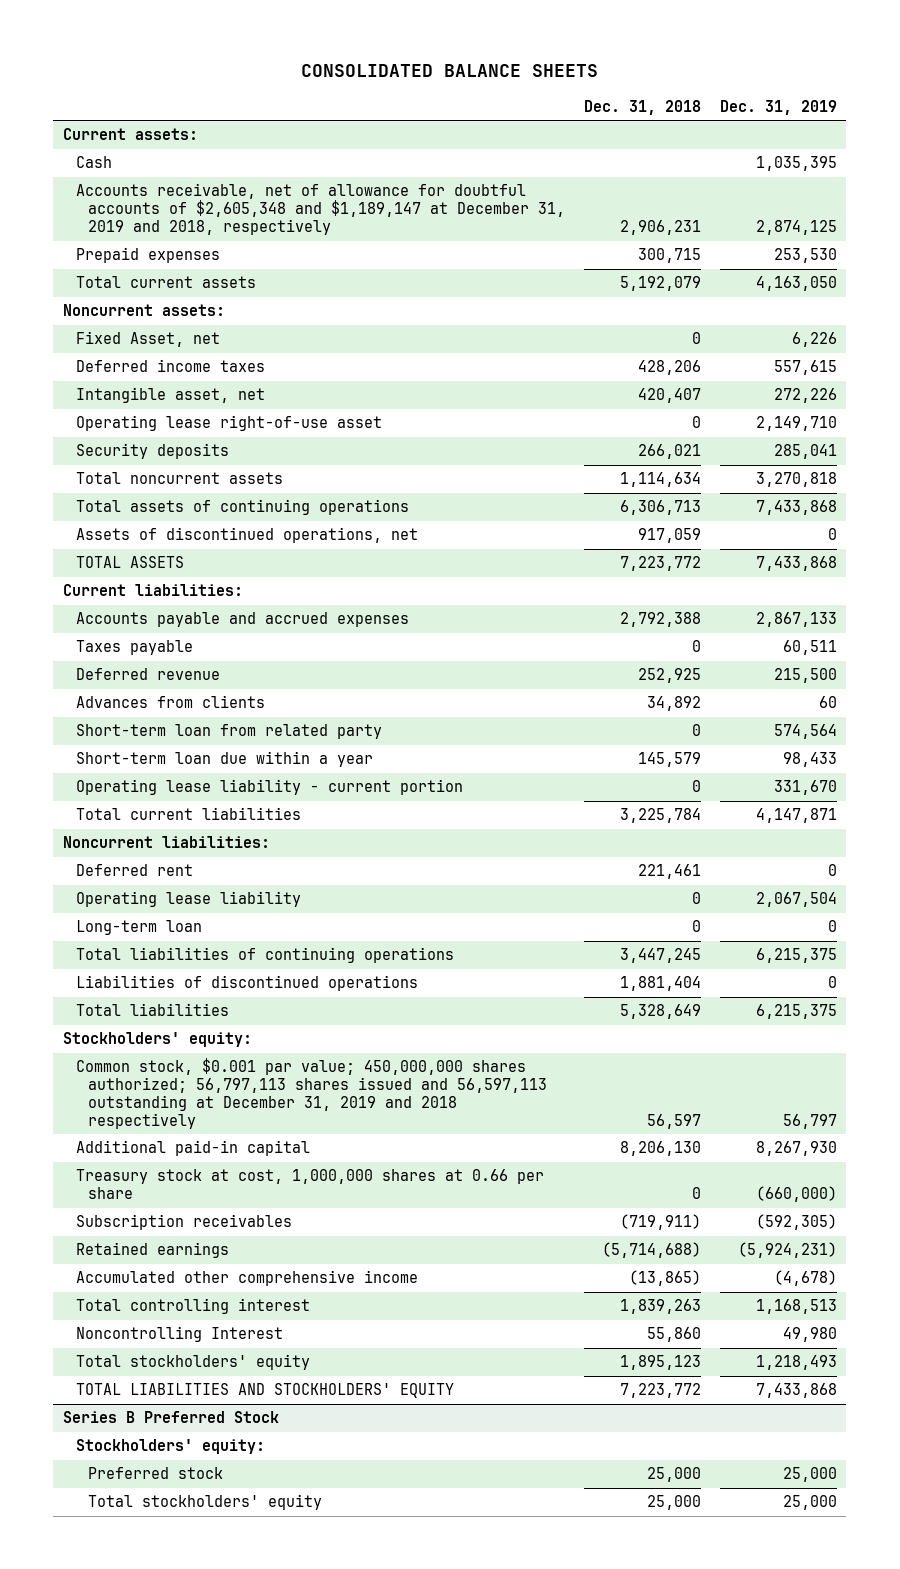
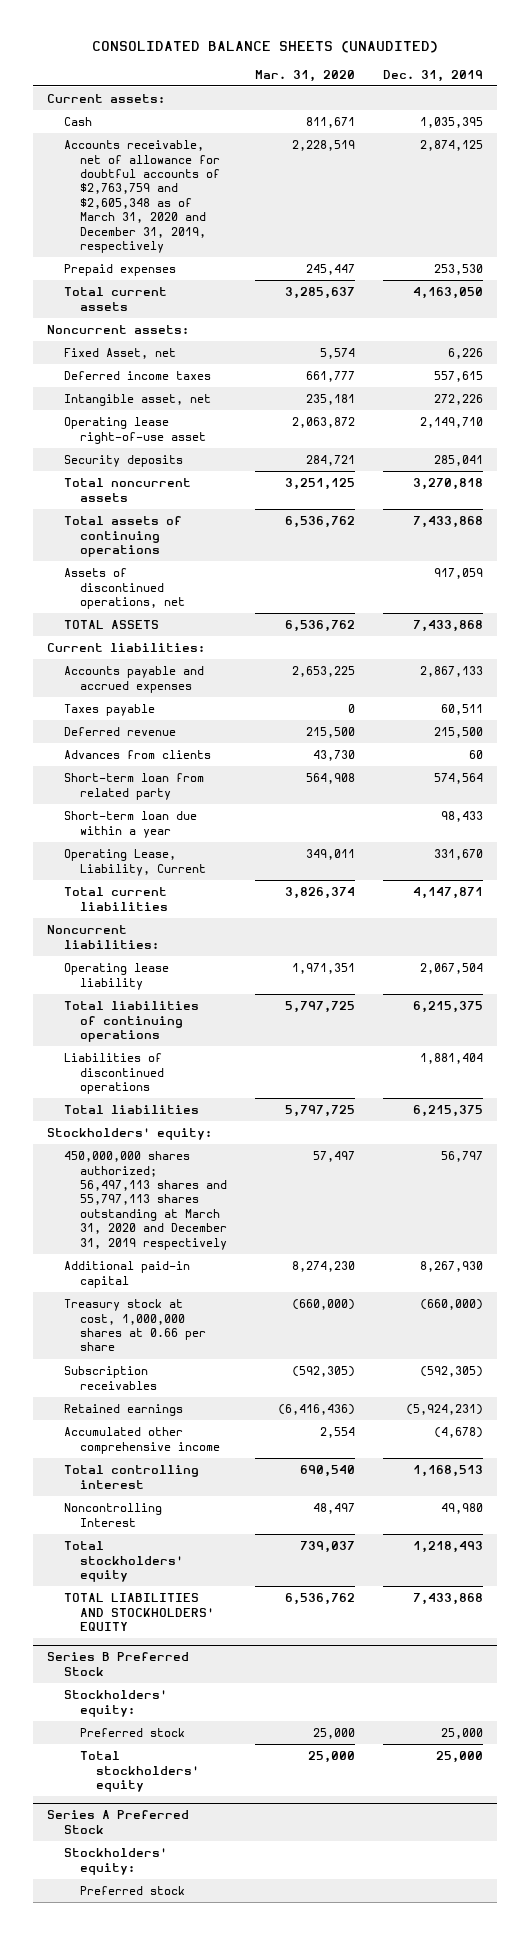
[300,63,598,77] CONSOLIDATED BALANCE SHEETS -> [92,41,439,54] CONSOLIDATED BALANCE SHEETS (UNAUDITED)
[584,99,702,115] Dec. 31, 2018 -> none
none -> [255,69,356,82] Mar. 31, 2020
[75,183,566,236] Accounts receivable, net of allowance for doubtful accounts of $2,605,348 and $1,189,147 at December 31, 2019 and 2018, respectively -> [63,140,220,254] Accounts receivable, net of allowance for doubtful accounts of $2,763,759 and $2,605,348 as of March 31, 2020 and December 31, 2019, respectively
[827,528,837,541] 0 -> [434,568,484,580] 917,059
[75,779,463,796] Operating lease liability - current portion -> [63,849,206,876] Operating Lease, Liability, Current
[75,864,193,877] Deferred rent -> none
[75,920,202,936] Long-term loan -> none
[827,976,837,989] 0 -> [420,1053,484,1065] 1,881,404
[75,1058,548,1130] Common stock, $0.001 par value; 450,000,000 shares authorized; 56,797,113 shares issued and 56,597,113 outstanding at December 31, 2019 and 2018 respectively -> [63,1151,227,1250] 450,000,000 shares authorized; 56,497,113 shares and 55,797,113 shares outstanding at March 31, 2020 and December 31, 2019 respectively
none -> [47,1810,190,1834] Series A Preferred Stock
none -> [63,1848,167,1875] Stockholders' equity:
none -> [79,1886,185,1896] Preferred stock

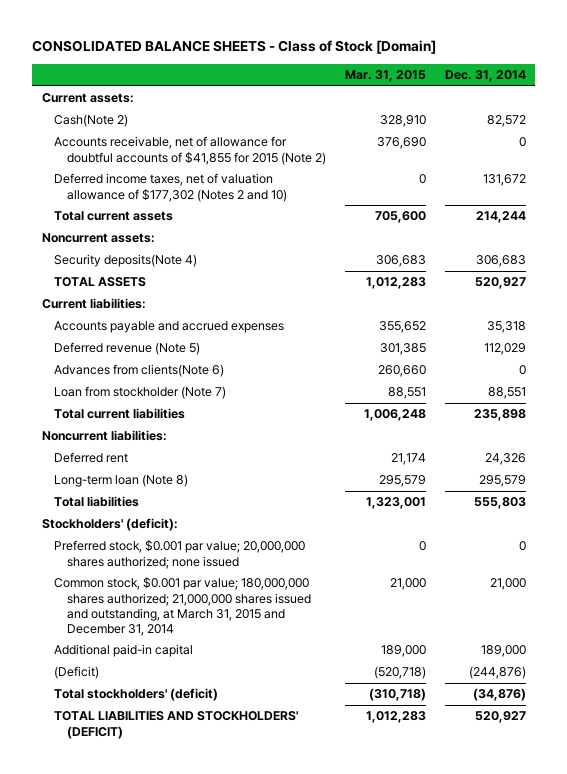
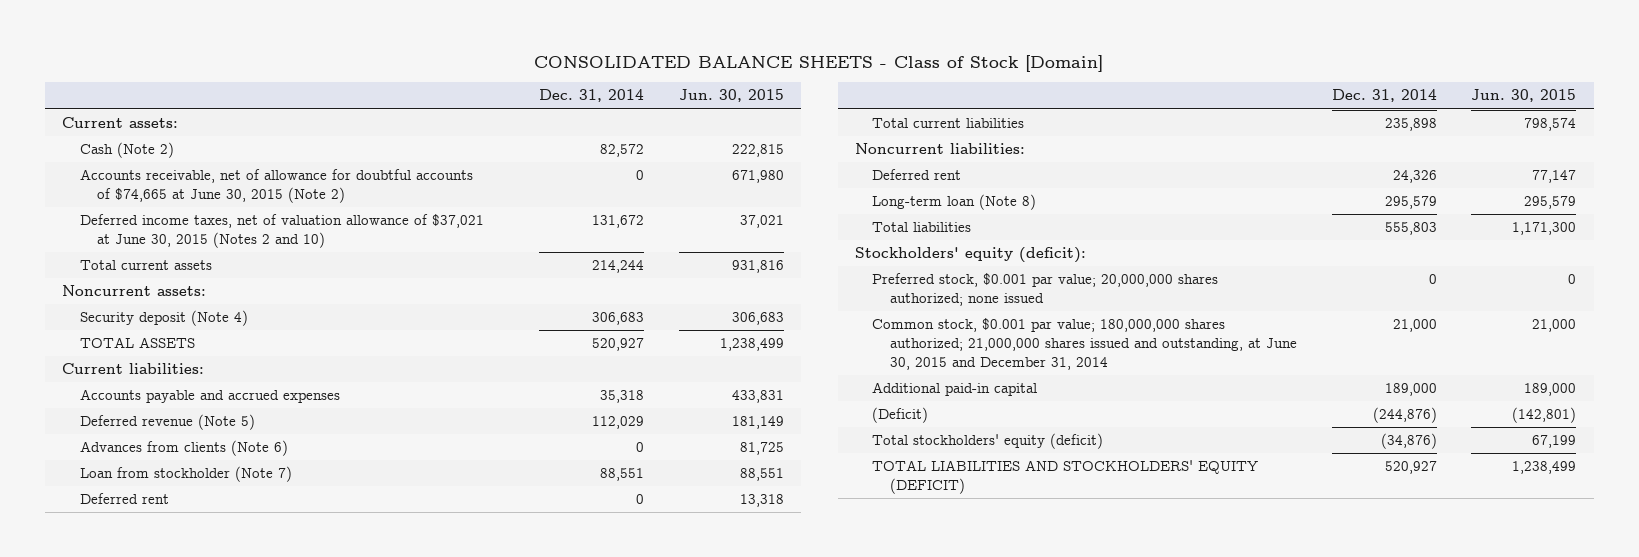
[344,69,426,82] Mar. 31, 2015 -> none
none -> [678,89,784,103] Jun. 30, 2015
[54,114,129,128] Cash(Note 2) -> [79,142,174,159] Cash (Note 2)
[54,136,327,165] Accounts receivable, net of allowance for doubtful accounts of $41,855 for 2015 (Note 2) -> [79,169,473,203] Accounts receivable, net of allowance for doubtful accounts of $74,665 at June 30, 2015 (Note 2)
[54,173,288,202] Deferred income taxes, net of valuation allowance of $177,302 (Notes 2 and 10) -> [79,214,484,248] Deferred income taxes, net of valuation allowance of $37,021 at June 30, 2015 (Notes 2 and 10)
[54,254,198,268] Security deposits(Note 4) -> [79,310,248,327] Security deposit (Note 4)
[54,364,225,378] Advances from clients(Note 6) -> [79,440,288,457] Advances from clients (Note 6)
none -> [79,493,169,505] Deferred rent
[41,518,178,532] Stockholders' (deficit): -> [854,247,1086,264] Stockholders' equity (deficit):
[54,577,312,636] Common stock, $0.001 par value; 180,000,000 shares authorized; 21,000,000 shares issued and outstanding, at March 31, 2015 and December 31, 2014 -> [872,318,1297,370] Common stock, $0.001 par value; 180,000,000 shares authorized; 21,000,000 shares issued and outstanding, at June 30, 2015 and December 31, 2014
[54,688,219,702] Total stockholders' (deficit) -> [872,433,1104,450] Total stockholders' equity (deficit)
[54,711,299,739] TOTAL LIABILITIES AND STOCKHOLDERS' (DEFICIT) -> [872,460,1259,494] TOTAL LIABILITIES AND STOCKHOLDERS' EQUITY (DEFICIT)

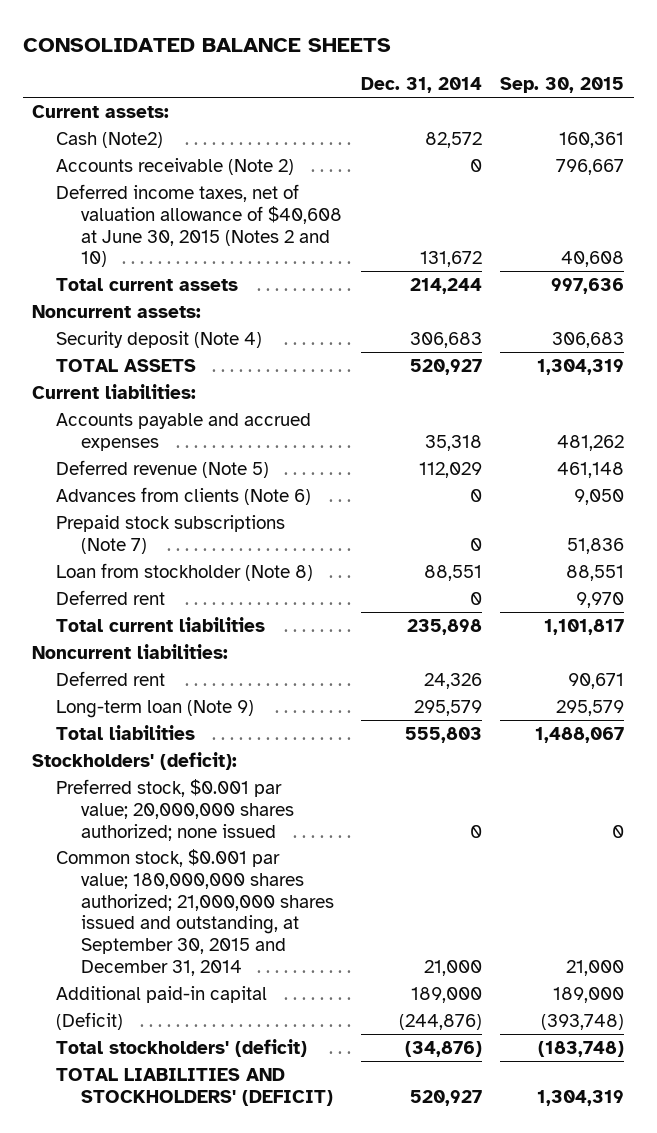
[534,54,1104,72] CONSOLIDATED BALANCE SHEETS - Class of Stock [Domain] -> [22,37,391,52] CONSOLIDATED BALANCE SHEETS
[678,89,784,103] Jun. 30, 2015 -> none
none -> [500,77,625,94] Sep. 30, 2015
[79,142,174,159] Cash (Note 2) -> [56,131,164,148] Cash (Note2)
[79,169,473,203] Accounts receivable, net of allowance for doubtful accounts of $74,665 at June 30, 2015 (Note 2) -> [56,157,295,175] Accounts receivable (Note 2)
[79,214,484,248] Deferred income taxes, net of valuation allowance of $37,021 at June 30, 2015 (Notes 2 and 10) -> [56,183,342,268] Deferred income taxes, net of valuation allowance of $40,608 at June 30, 2015 (Notes 2 and 10)
none -> [56,514,286,554] Prepaid stock subscriptions (Note 7)
[79,466,292,483] Loan from stockholder (Note 7) -> [56,562,314,581] Loan from stockholder (Note 8)
[872,194,1037,211] Long-term loan (Note 8) -> [56,699,255,718] Long-term loan (Note 9)
[854,247,1086,264] Stockholders' equity (deficit): -> [32,751,238,770] Stockholders' (deficit):
[872,318,1297,370] Common stock, $0.001 par value; 180,000,000 shares authorized; 21,000,000 shares issued and outstanding, at June 30, 2015 and December 31, 2014 -> [56,848,334,977] Common stock, $0.001 par value; 180,000,000 shares authorized; 21,000,000 shares issued and outstanding, at September 30, 2015 and December 31, 2014
[872,433,1104,450] Total stockholders' equity (deficit) -> [56,1038,308,1057] Total stockholders' (deficit)
[872,460,1259,494] TOTAL LIABILITIES AND STOCKHOLDERS' EQUITY (DEFICIT) -> [56,1067,333,1106] TOTAL LIABILITIES AND STOCKHOLDERS' (DEFICIT)

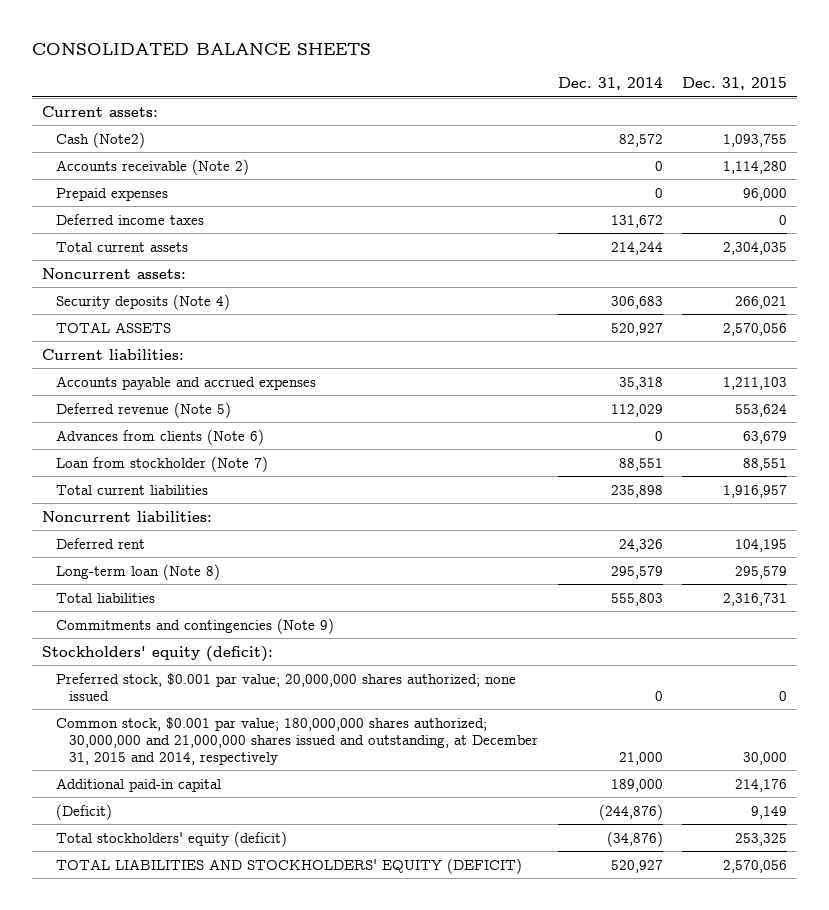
[500,77,625,94] Sep. 30, 2015 -> none
none -> [682,77,788,91] Dec. 31, 2015
none -> [55,187,168,201] Prepaid expenses
[56,183,342,268] Deferred income taxes, net of valuation allowance of $40,608 at June 30, 2015 (Notes 2 and 10) -> [55,213,204,225] Deferred income taxes
[56,330,263,348] Security deposit (Note 4) -> [55,293,230,310] Security deposits (Note 4)
[56,514,286,554] Prepaid stock subscriptions (Note 7) -> none
[56,589,166,605] Deferred rent -> none
[56,562,314,581] Loan from stockholder (Note 8) -> [55,455,268,472] Loan from stockholder (Note 7)
[56,699,255,718] Long-term loan (Note 9) -> [55,563,220,580] Long-term loan (Note 8)
none -> [55,617,334,634] Commitments and contingencies (Note 9)
[32,751,238,770] Stockholders' (deficit): -> [41,645,273,662] Stockholders' equity (deficit):
[56,848,334,977] Common stock, $0.001 par value; 180,000,000 shares authorized; 21,000,000 shares issued and outstanding, at September 30, 2015 and December 31, 2014 -> [55,716,539,766] Common stock, $0.001 par value; 180,000,000 shares authorized; 30,000,000 and 21,000,000 shares issued and outstanding, at December 31, 2015 and 2014, respectively
[56,1038,308,1057] Total stockholders' (deficit) -> [55,830,287,847] Total stockholders' equity (deficit)
[56,1067,333,1106] TOTAL LIABILITIES AND STOCKHOLDERS' (DEFICIT) -> [55,857,522,874] TOTAL LIABILITIES AND STOCKHOLDERS' EQUITY (DEFICIT)

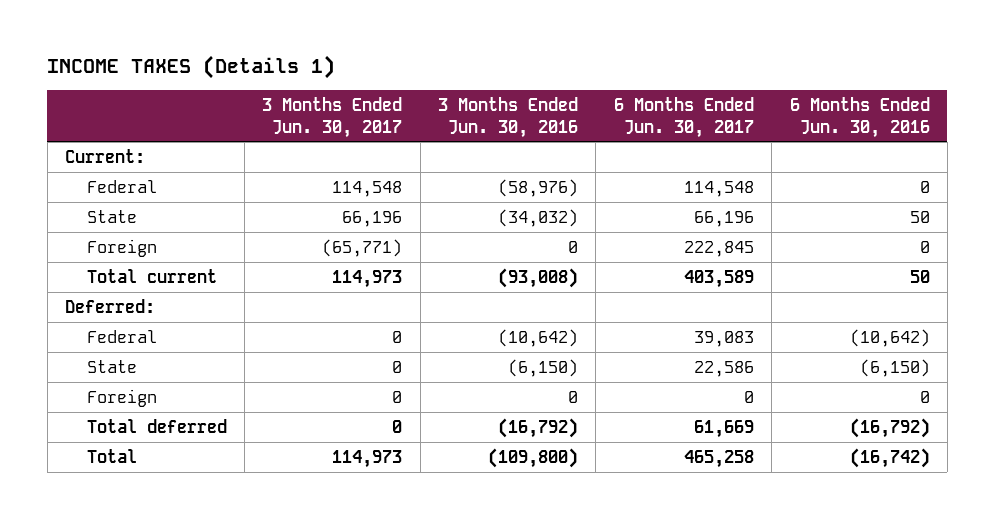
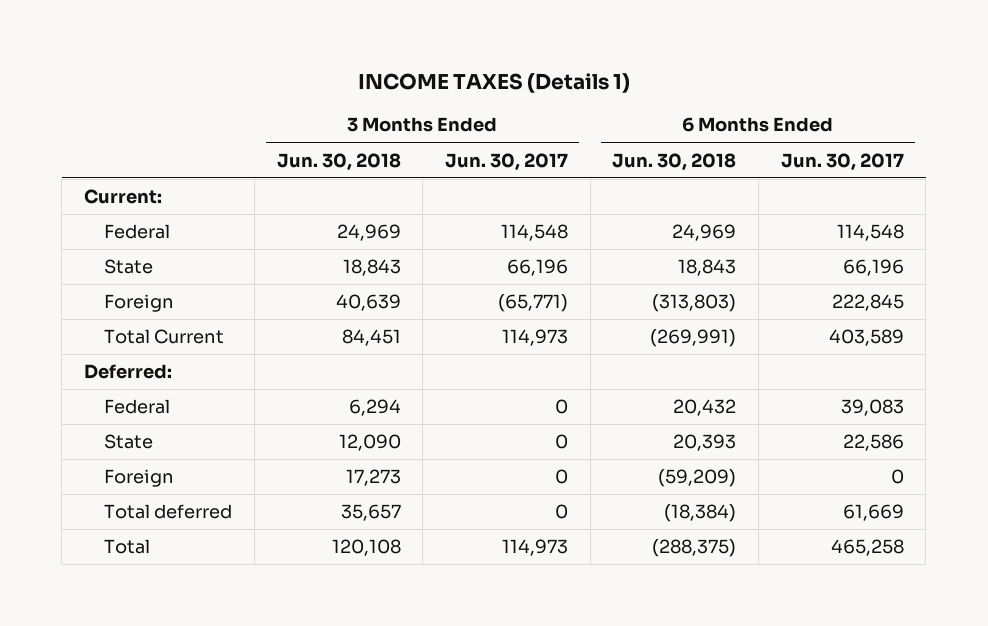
[438,96,579,138] 3 Months Ended Jun. 30, 2016 -> none
[789,96,930,138] 6 Months Ended Jun. 30, 2016 -> none
none -> [276,152,401,171] Jun. 30, 2018
none -> [612,152,737,171] Jun. 30, 2018
[86,268,217,283] Total current -> [104,329,225,345] Total Current

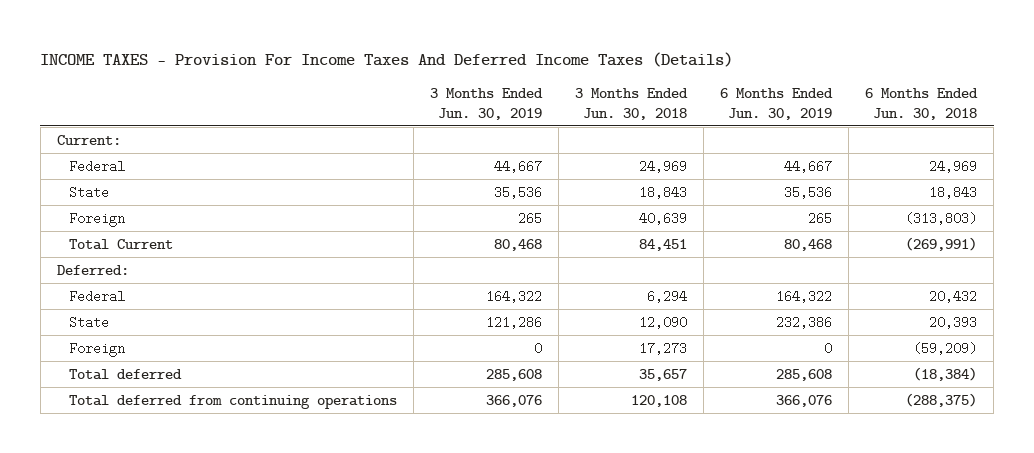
[357,73,630,94] INCOME TAXES (Details 1) -> [40,51,734,67] INCOME TAXES - Provision For Income Taxes And Deferred Income Taxes (Details)
[444,152,568,171] Jun. 30, 2017 -> none
[780,152,904,171] Jun. 30, 2017 -> none
none -> [430,88,544,120] 3 Months Ended Jun. 30, 2019
none -> [720,88,834,120] 6 Months Ended Jun. 30, 2019
[104,539,151,555] Total -> [68,394,397,409] Total deferred from continuing operations

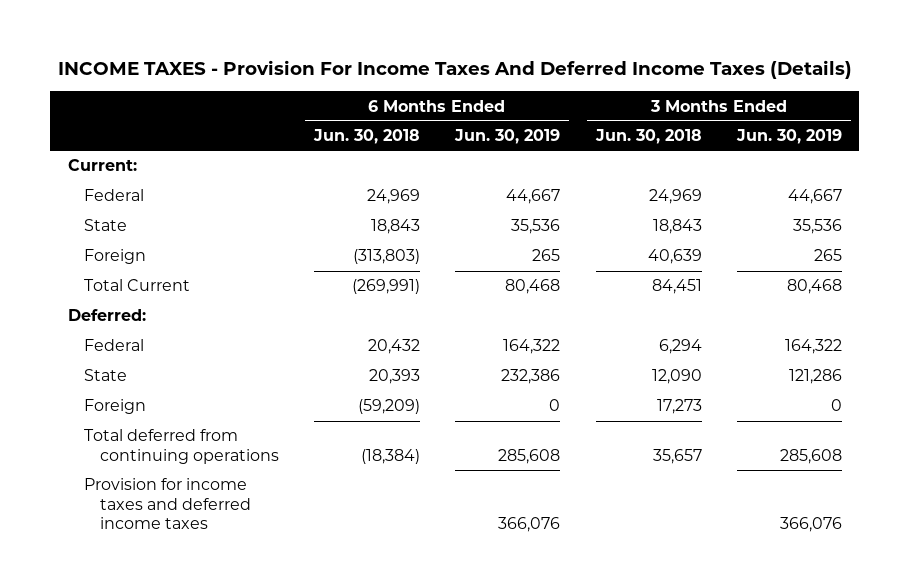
[68,368,182,380] Total deferred -> none
[486,394,543,407] 366,076 -> [779,448,842,464] 285,608
[631,394,688,407] 120,108 -> [652,448,702,464] 35,657
[776,394,833,407] 366,076 -> [498,448,561,464] 285,608
[905,392,978,407] (288,375) -> [361,448,421,464] (18,384)
none -> [83,478,252,530] Provision for income taxes and deferred income taxes

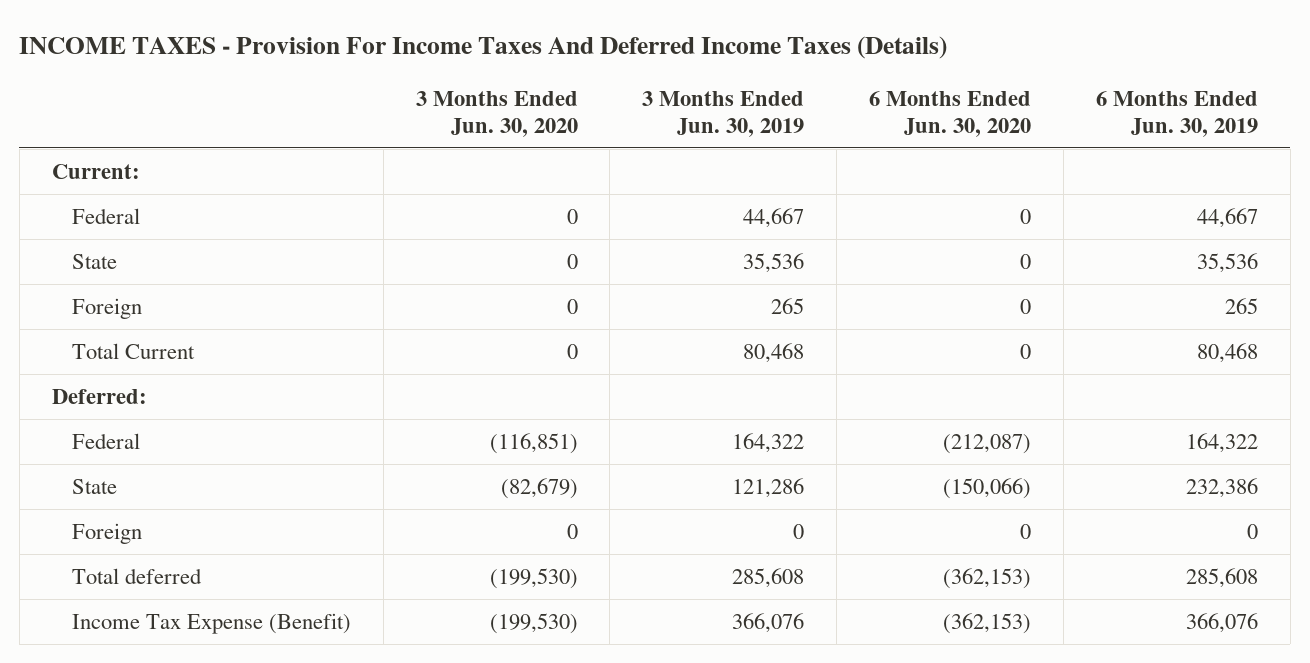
[313,129,421,145] Jun. 30, 2018 -> none
[594,129,702,145] Jun. 30, 2018 -> none
none -> [415,90,578,137] 3 Months Ended Jun. 30, 2020
none -> [869,90,1032,137] 6 Months Ended Jun. 30, 2020
[83,429,280,464] Total deferred from continuing operations -> [71,567,202,584] Total deferred
[83,478,252,530] Provision for income taxes and deferred income taxes -> [71,612,351,634] Income Tax Expense (Benefit)

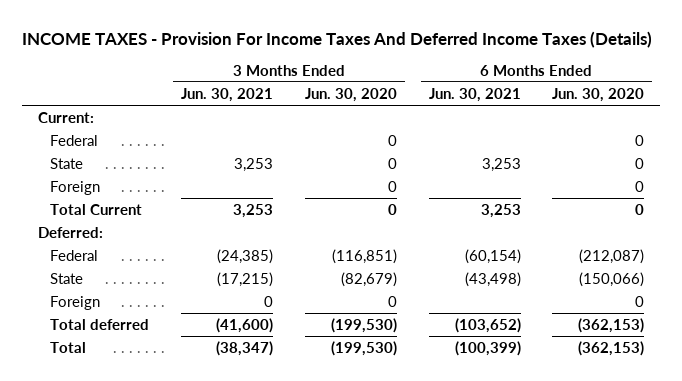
[642,90,805,137] 3 Months Ended Jun. 30, 2019 -> none
[1095,90,1258,137] 6 Months Ended Jun. 30, 2019 -> none
none -> [180,87,273,102] Jun. 30, 2021
none -> [428,87,521,102] Jun. 30, 2021
[71,612,351,634] Income Tax Expense (Benefit) -> [50,341,87,353] Total

